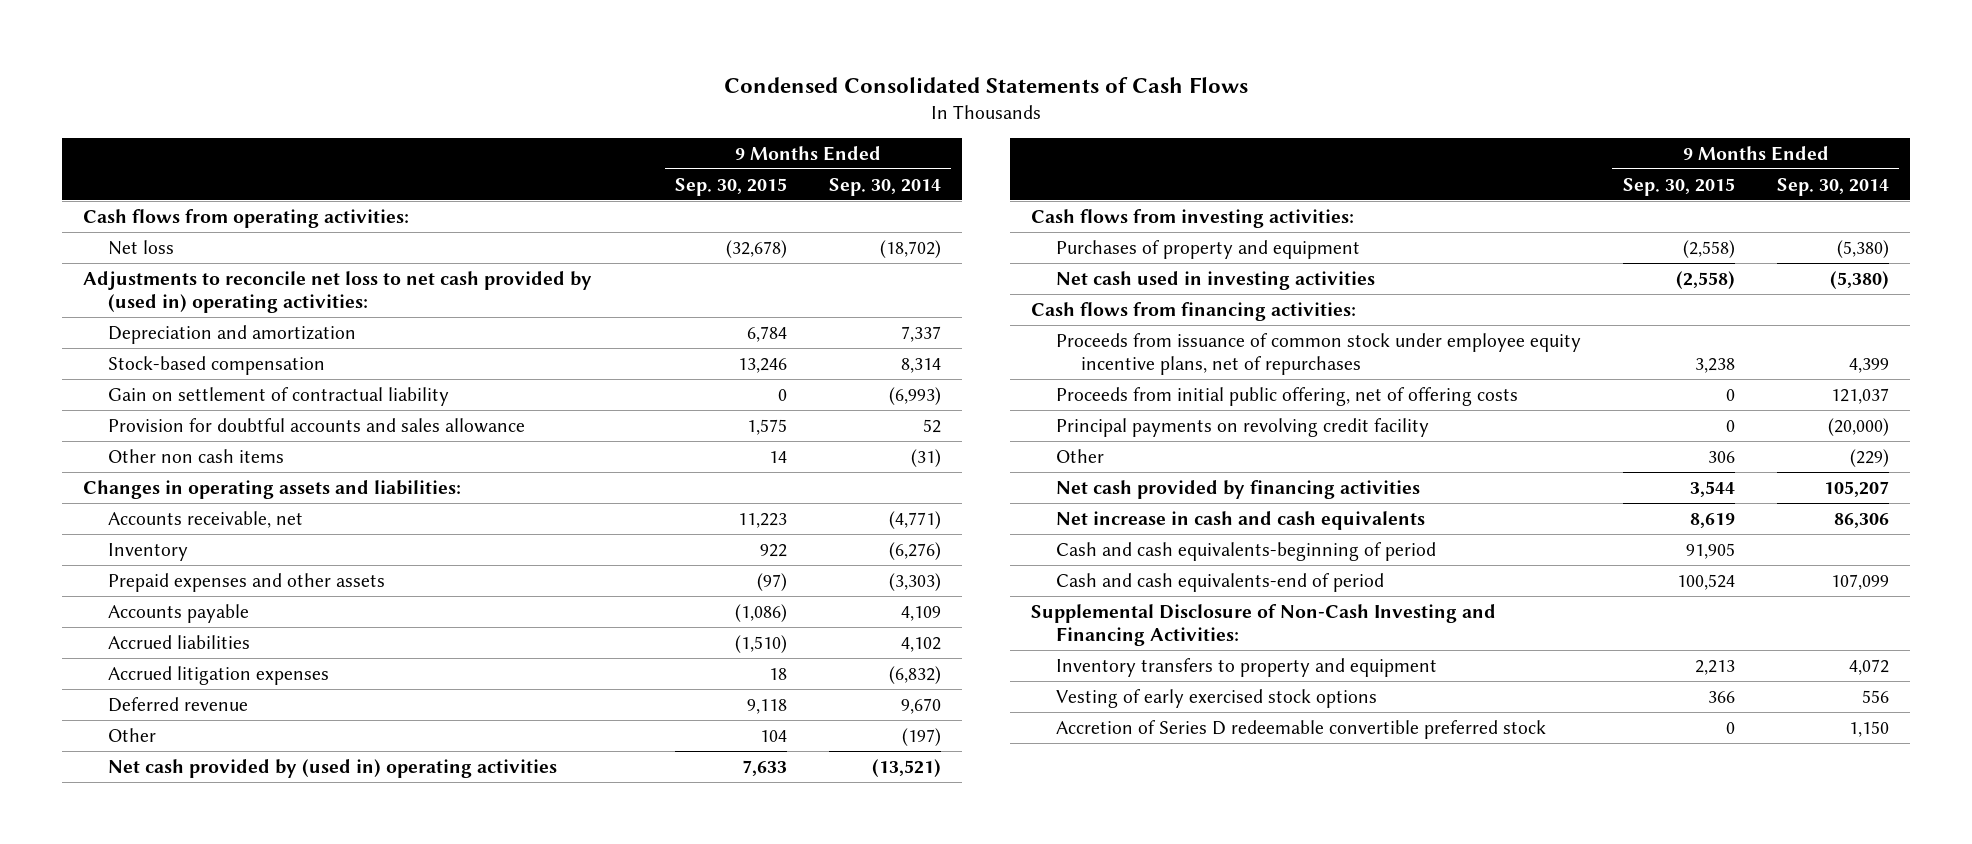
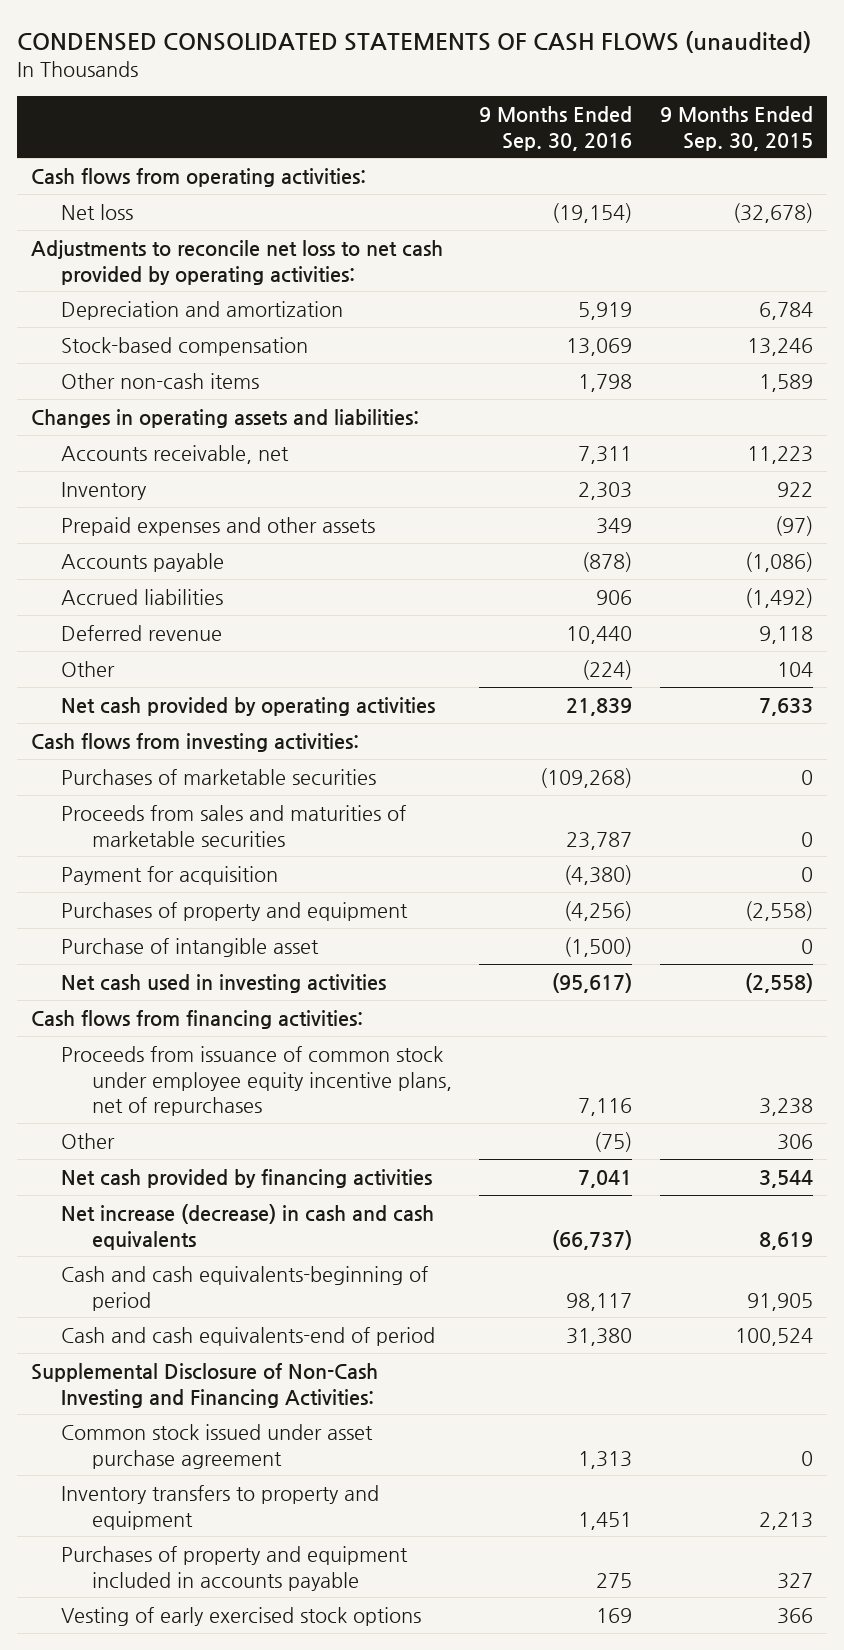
[724,76,1249,93] Condensed Consolidated Statements of Cash Flows -> [17,30,812,53] CONDENSED CONSOLIDATED STATEMENTS OF CASH FLOWS (unaudited)
[828,177,941,196] Sep. 30, 2014 -> none
none -> [479,105,633,151] 9 Months Ended Sep. 30, 2016
[83,270,593,313] Adjustments to reconcile net loss to net cash provided by (used in) operating activities: -> [31,239,444,285] Adjustments to reconcile net loss to net cash provided by operating activities:
[108,386,450,406] Gain on settlement of contractual liability -> none
[108,417,526,433] Provision for doubtful accounts and sales allowance -> none
[108,448,285,463] Other non cash items -> [61,372,260,389] Other non-cash items
[769,450,788,463] 14 -> [759,373,814,392] 1,589
[108,665,330,685] Accrued litigation expenses -> none
[735,634,788,653] (1,510) -> [745,587,814,608] (1,492)
[108,758,558,778] Net cash provided by (used in) operating activities -> [61,696,436,716] Net cash provided by operating activities
none -> [61,768,377,785] Purchases of marketable securities
none -> [61,804,407,847] Proceeds from sales and maturities of marketable securities
none -> [61,865,279,885] Payment for acquisition
none -> [61,937,320,957] Purchase of intangible asset
[1056,386,1519,406] Proceeds from initial public offering, net of offering costs -> none
[1056,417,1430,437] Principal payments on revolving credit facility -> none
[1056,510,1426,530] Net increase in cash and cash equivalents -> [61,1203,435,1250] Net increase (decrease) in cash and cash equivalents
none -> [61,1423,374,1469] Common stock issued under asset purchase agreement
none -> [61,1545,409,1591] Purchases of property and equipment included in accounts payable
[1056,719,1547,739] Accretion of Series D redeemable convertible preferred stock -> none

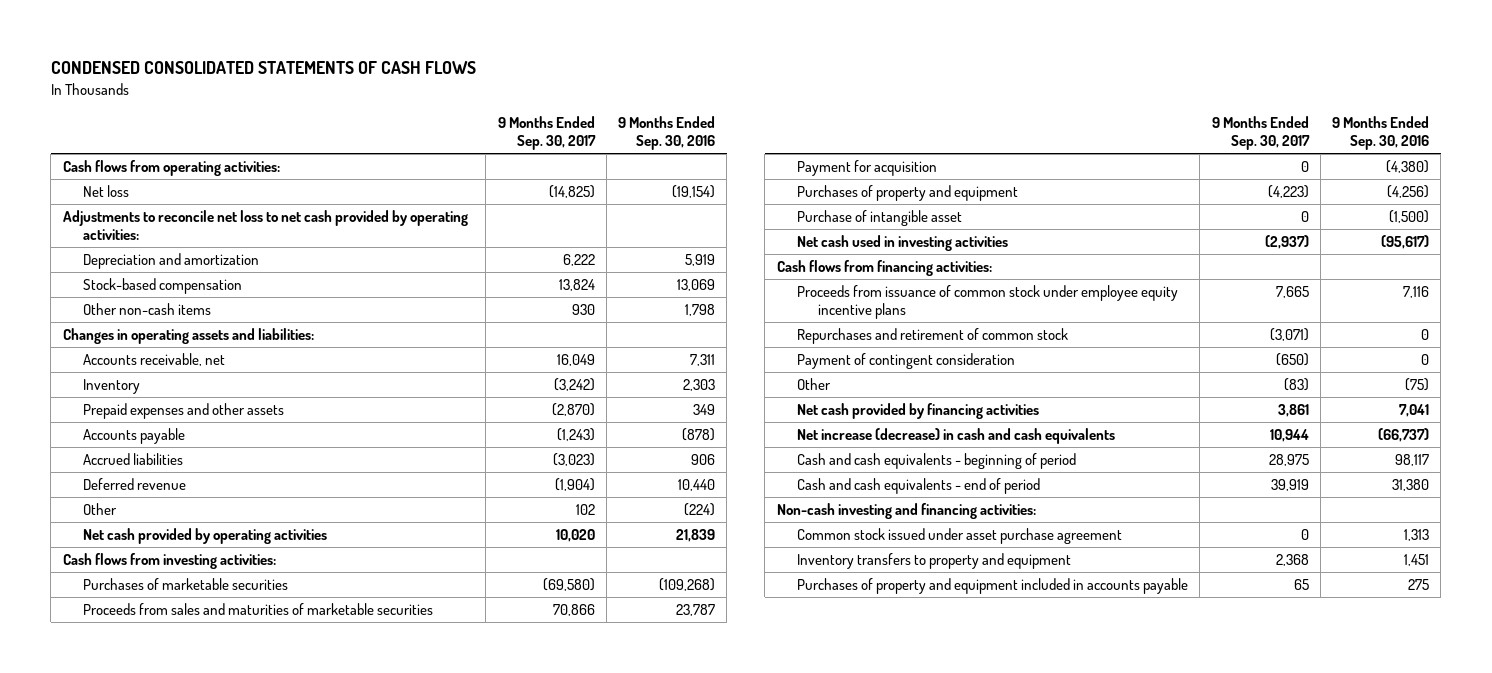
[17,30,812,53] CONDENSED CONSOLIDATED STATEMENTS OF CASH FLOWS (unaudited) -> [50,61,476,75] CONDENSED CONSOLIDATED STATEMENTS OF CASH FLOWS
[660,105,814,151] 9 Months Ended Sep. 30, 2015 -> none
none -> [497,116,596,151] 9 Months Ended Sep. 30, 2017
[61,1045,452,1117] Proceeds from issuance of common stock under employee equity incentive plans, net of repurchases -> [797,284,1179,320] Proceeds from issuance of common stock under employee equity incentive plans
none -> [797,327,1069,344] Repurchases and retirement of common stock
none -> [797,352,1016,369] Payment of contingent consideration
[61,1265,429,1311] Cash and cash equivalents-beginning of period -> [797,452,1077,469] Cash and cash equivalents - beginning of period
[61,1326,436,1346] Cash and cash equivalents-end of period -> [797,477,1041,494] Cash and cash equivalents - end of period
[31,1362,379,1408] Supplemental Disclosure of Non-Cash Investing and Financing Activities: -> [776,502,1036,519] Non-cash investing and financing activities:
[61,1606,422,1626] Vesting of early exercised stock options -> none

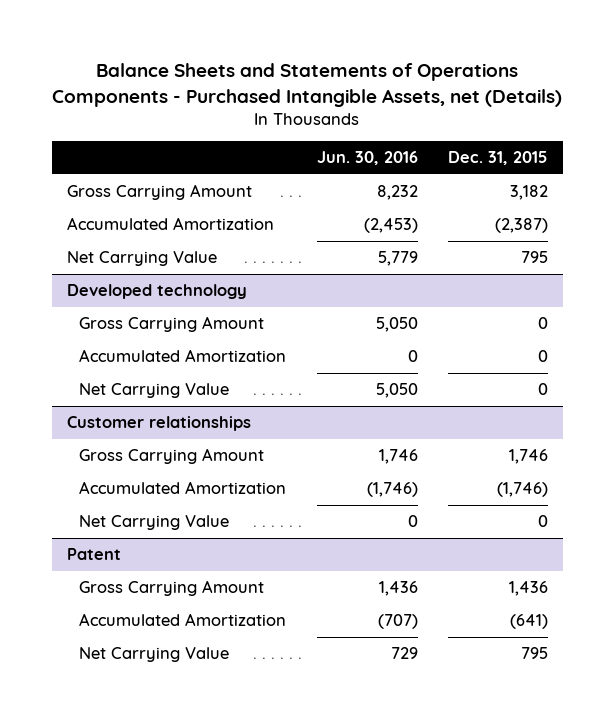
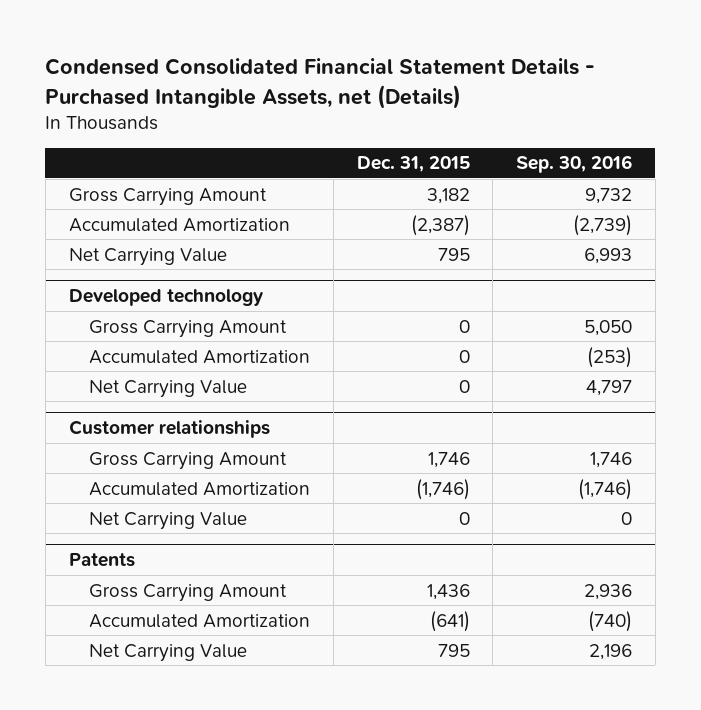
[52,63,563,107] Balance Sheets and Statements of Operations Components - Purchased Intangible Assets, net (Details) -> [45,58,596,109] Condensed Consolidated Financial Statement Details - Purchased Intangible Assets, net (Details)
[316,151,418,166] Jun. 30, 2016 -> none
none -> [516,155,633,174] Sep. 30, 2016
[67,548,122,561] Patent -> [68,553,135,568] Patents

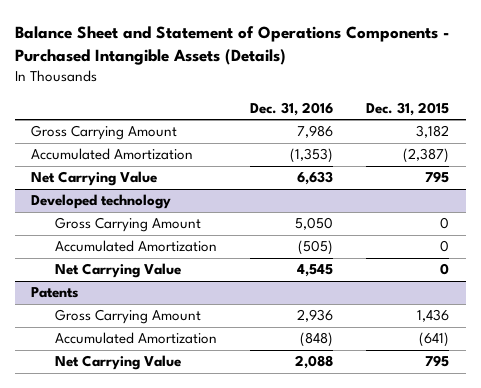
[45,58,596,109] Condensed Consolidated Financial Statement Details - Purchased Intangible Assets, net (Details) -> [14,26,449,66] Balance Sheet and Statement of Operations Components - Purchased Intangible Assets (Details)
[516,155,633,174] Sep. 30, 2016 -> none
none -> [249,101,333,116] Dec. 31, 2016
[68,420,270,439] Customer relationships -> none
[89,451,288,470] Gross Carrying Amount -> none
[89,481,311,496] Accumulated Amortization -> none
[89,511,248,530] Net Carrying Value -> none

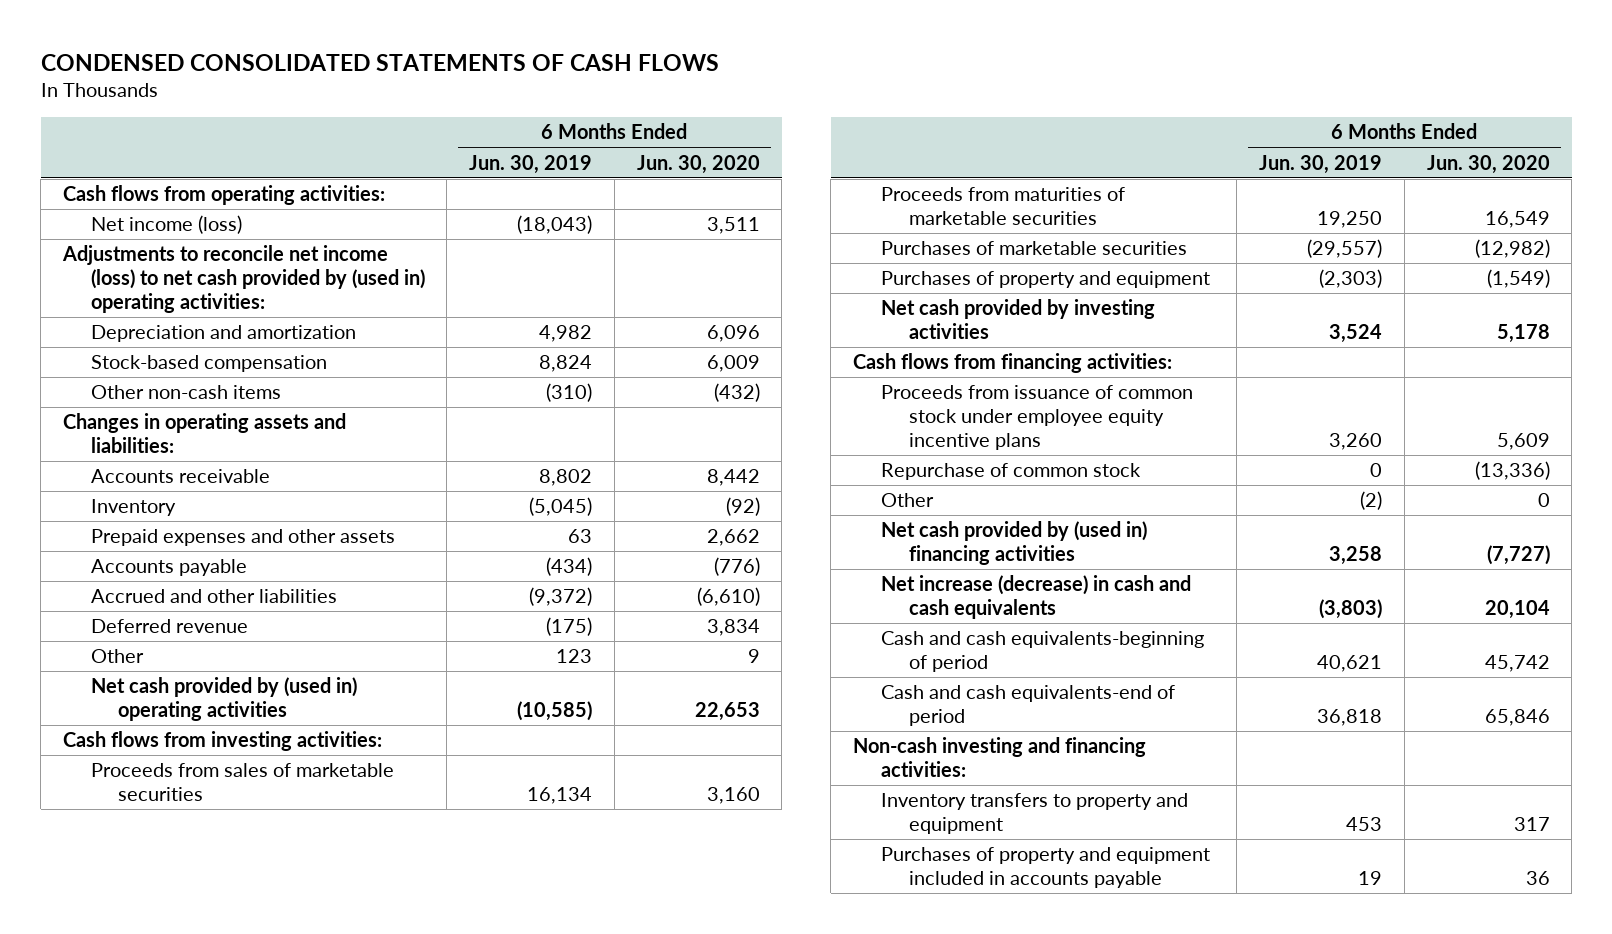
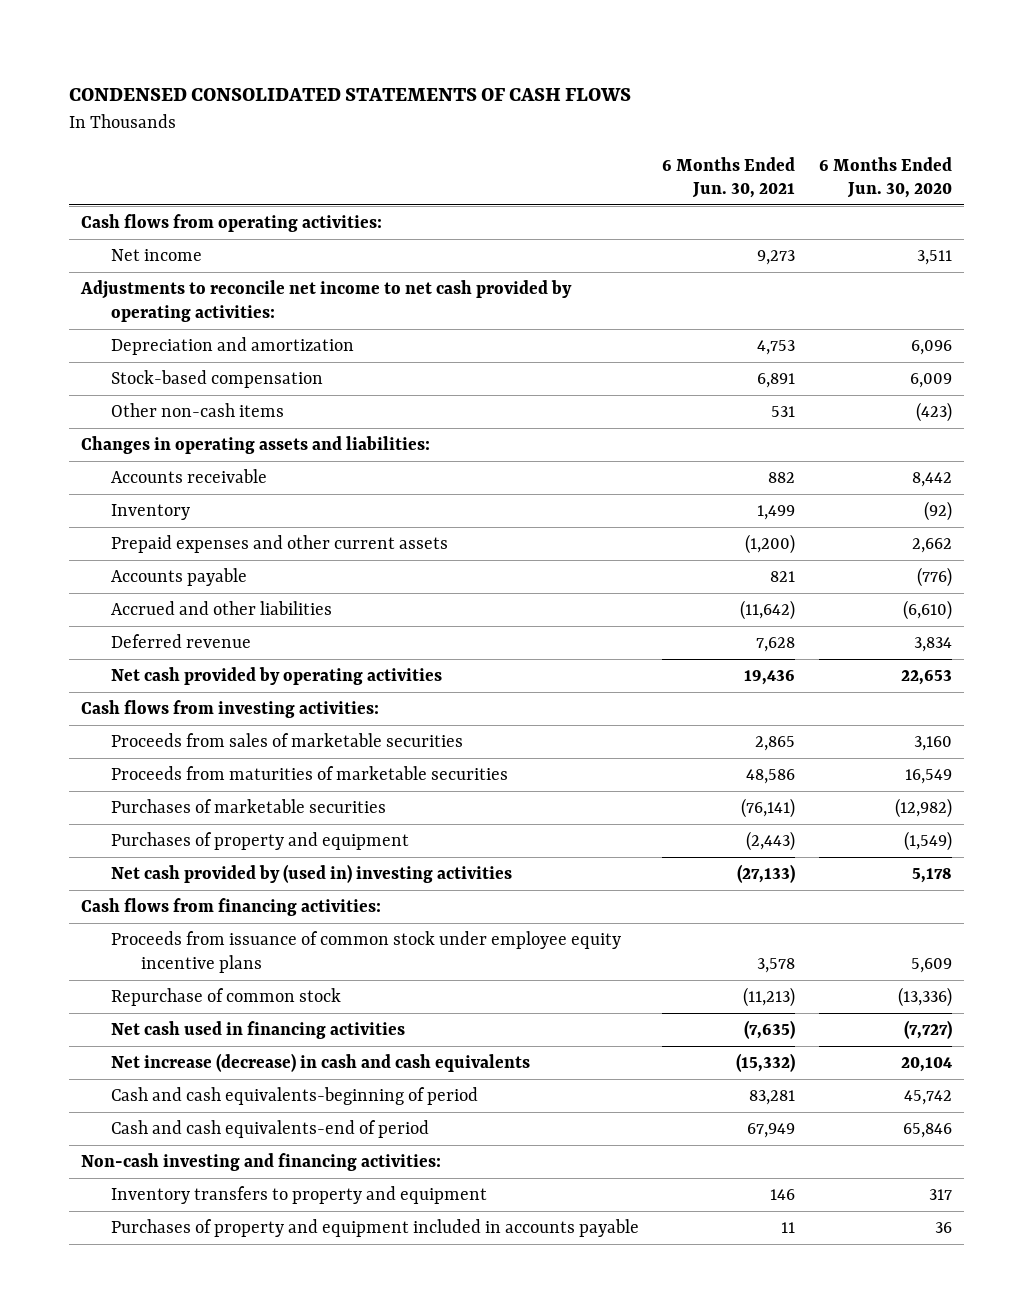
[469,154,593,174] Jun. 30, 2019 -> none
none -> [662,156,796,199] 6 Months Ended Jun. 30, 2021
[90,215,242,235] Net income (loss) -> [111,249,203,262] Net income
[61,245,425,313] Adjustments to reconcile net income (loss) to net cash provided by (used in) operating activities: -> [80,280,573,322] Adjustments to reconcile net income to net cash provided by operating activities:
[713,383,760,403] (432) -> [915,402,952,423] (423)
[90,529,395,547] Prepaid expenses and other assets -> [111,535,449,554] Prepaid expenses and other current assets
[90,649,144,664] Other -> none
[90,677,357,721] Net cash provided by (used in) operating activities -> [111,667,443,686] Net cash provided by operating activities
[880,299,1155,339] Net cash provided by investing activities -> [111,864,513,884] Net cash provided by (used in) investing activities
[880,493,934,508] Other -> none
[880,521,1147,565] Net cash provided by (used in) financing activities -> [111,1021,406,1040] Net cash used in financing activities

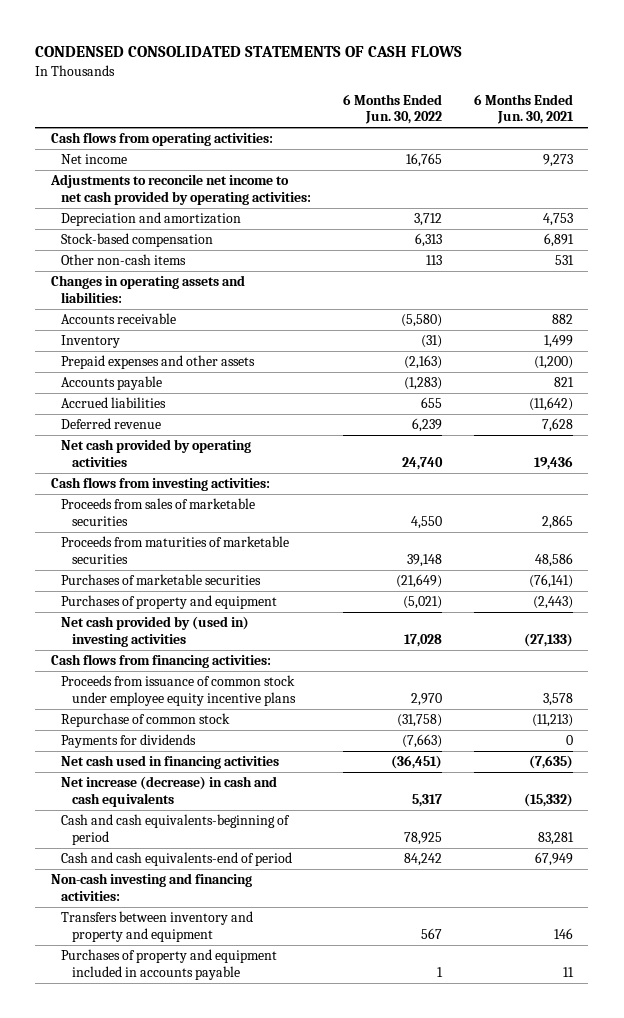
[818,156,952,199] 6 Months Ended Jun. 30, 2020 -> none
none -> [343,94,443,125] 6 Months Ended Jun. 30, 2022
[111,535,449,554] Prepaid expenses and other current assets -> [61,355,256,370] Prepaid expenses and other assets
[111,601,333,616] Accrued and other liabilities -> [61,397,167,409] Accrued liabilities
none -> [61,734,197,749] Payments for dividends
[111,1186,488,1205] Inventory transfers to property and equipment -> [61,911,254,942] Transfers between inventory and property and equipment

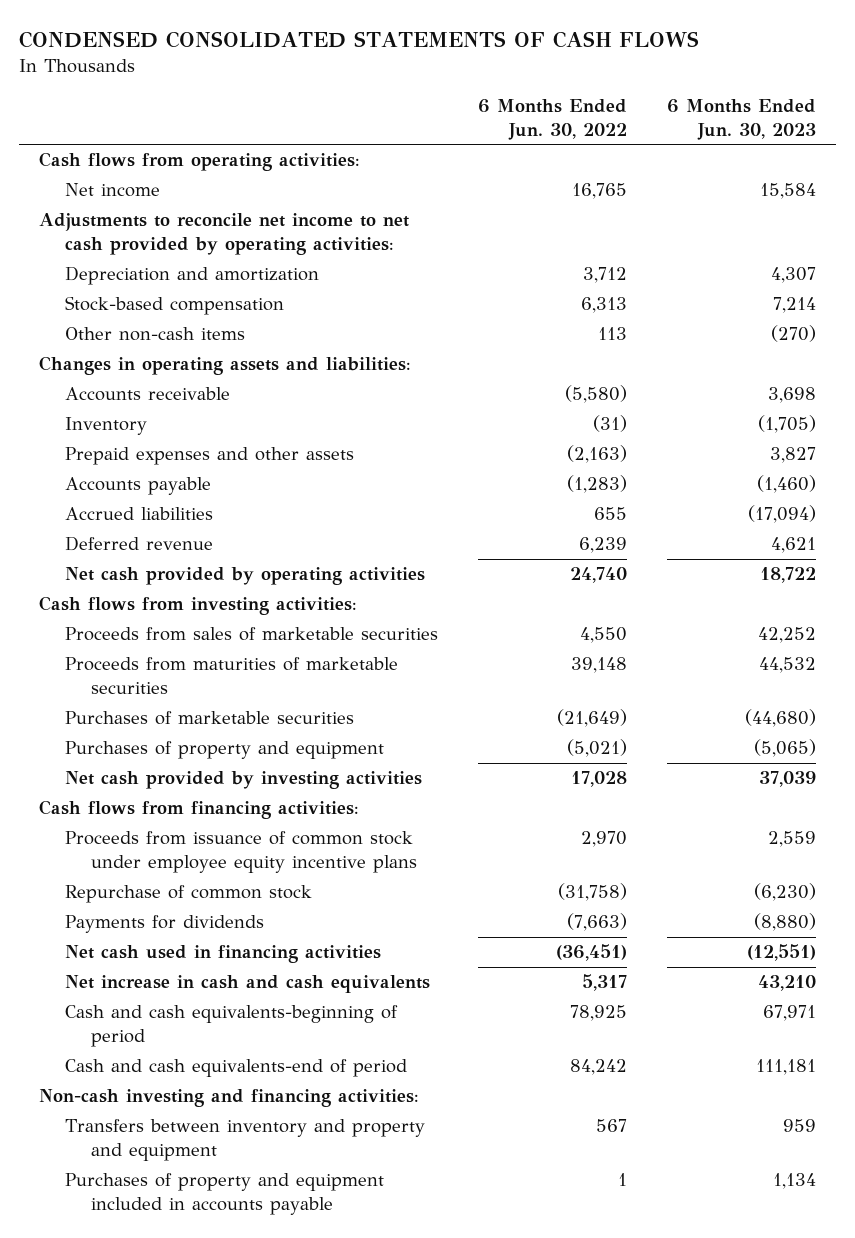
[473,94,574,125] 6 Months Ended Jun. 30, 2021 -> none
none -> [666,98,816,140] 6 Months Ended Jun. 30, 2023
[61,616,250,647] Net cash provided by (used in) investing activities -> [64,771,422,790] Net cash provided by investing activities
[61,776,278,807] Net increase (decrease) in cash and cash equivalents -> [64,975,430,994] Net increase in cash and cash equivalents

